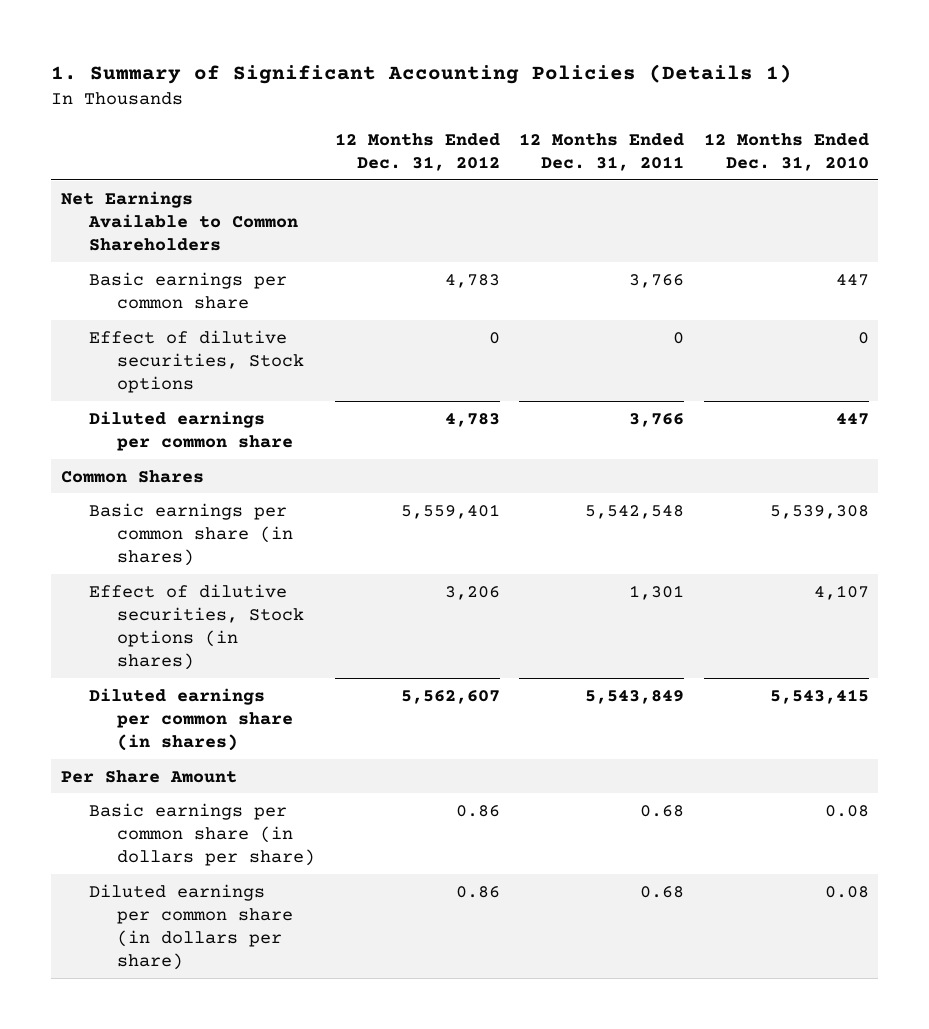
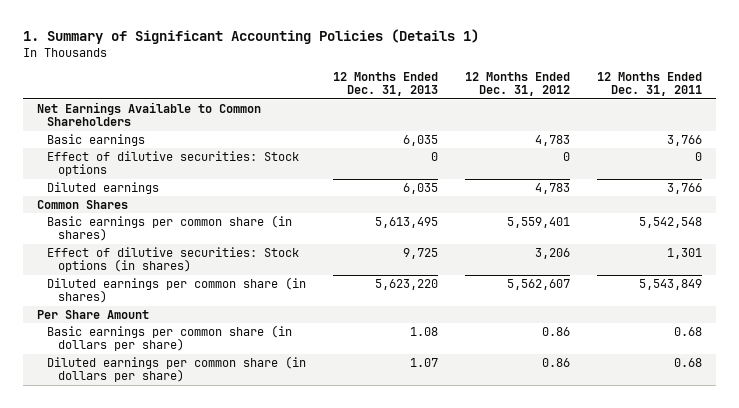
[703,132,869,171] 12 Months Ended Dec. 31, 2010 -> none
none -> [333,72,439,97] 12 Months Ended Dec. 31, 2013
[88,271,287,309] Basic earnings per common share -> [47,133,146,146] Basic earnings
[88,329,305,393] Effect of dilutive securities, Stock options -> [47,150,300,177] Effect of dilutive securities: Stock options
[88,410,294,451] Diluted earnings per common share -> [47,181,160,194] Diluted earnings
[88,583,305,670] Effect of dilutive securities, Stock options (in shares) -> [47,246,300,273] Effect of dilutive securities: Stock options (in shares)

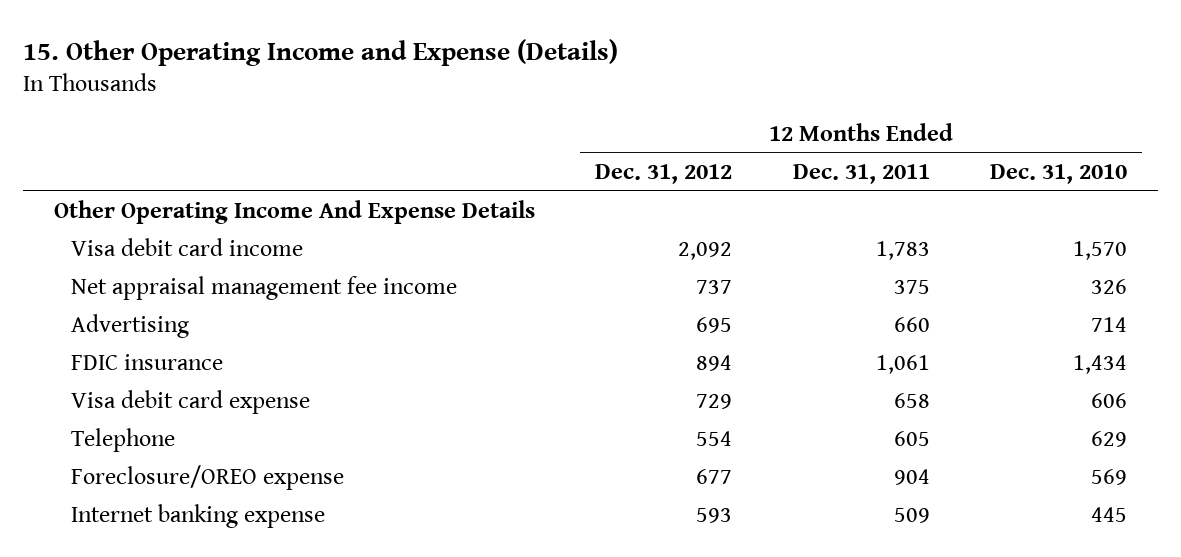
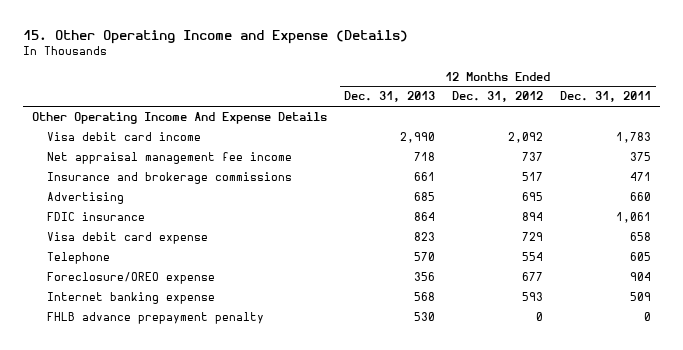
[990,164,1128,185] Dec. 31, 2010 -> none
none -> [343,91,435,103] Dec. 31, 2013
none -> [46,172,292,185] Insurance and brokerage commissions
none -> [46,312,264,325] FHLB advance prepayment penalty

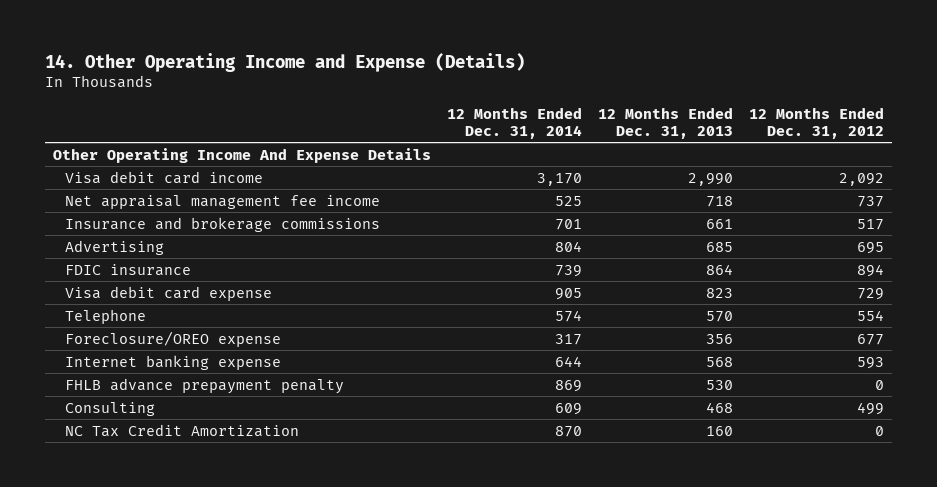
[23,30,409,45] 15. Other Operating Income and Expense (Details) -> [45,52,526,72] 14. Other Operating Income and Expense (Details)
[560,91,652,103] Dec. 31, 2011 -> none
none -> [447,106,583,139] 12 Months Ended Dec. 31, 2014
none -> [64,401,155,416] Consulting
none -> [64,423,299,437] NC Tax Credit Amortization

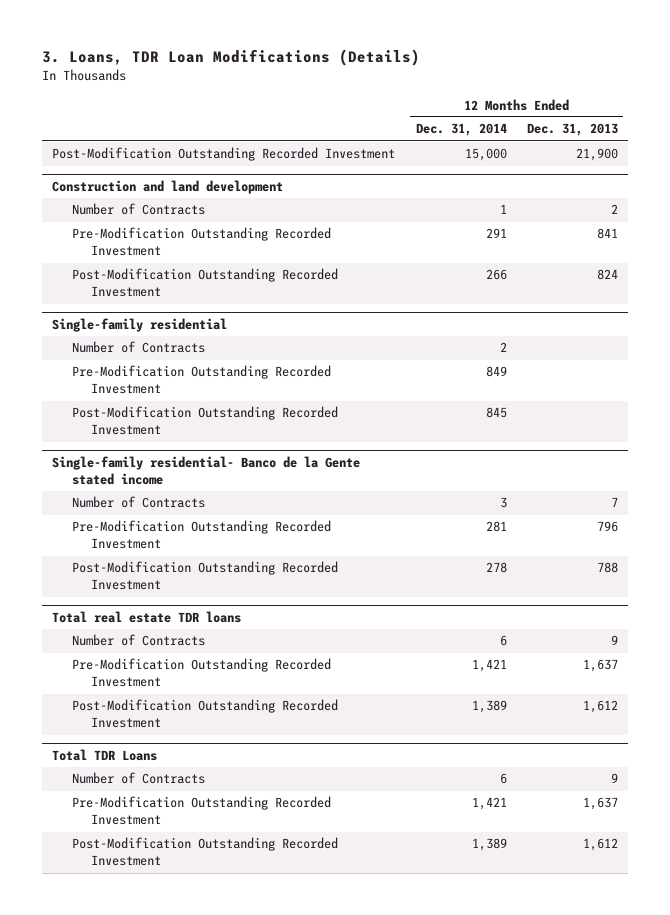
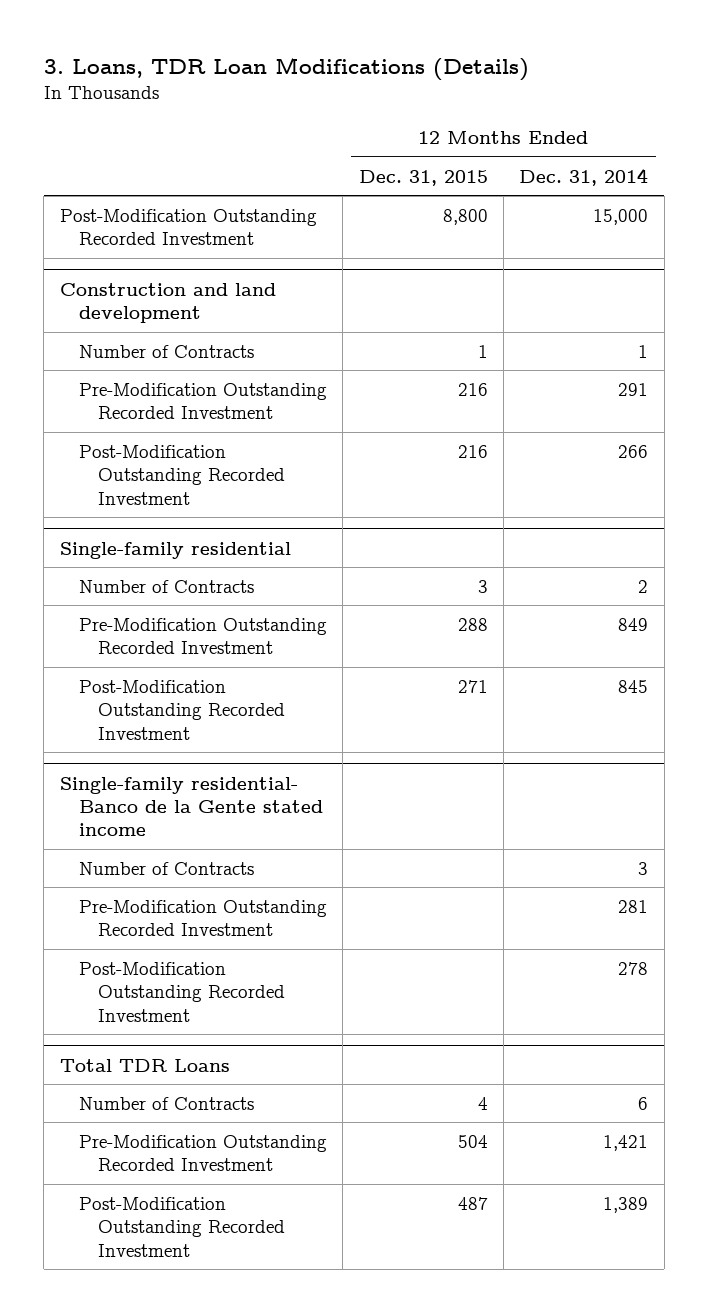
[527,123,619,137] Dec. 31, 2013 -> none
none -> [358,169,488,186] Dec. 31, 2015
[51,610,241,623] Total real estate TDR loans -> none
[71,634,205,647] Number of Contracts -> none
[71,658,331,688] Pre-Modification Outstanding Recorded Investment -> none
[71,699,338,729] Post-Modification Outstanding Recorded Investment -> none

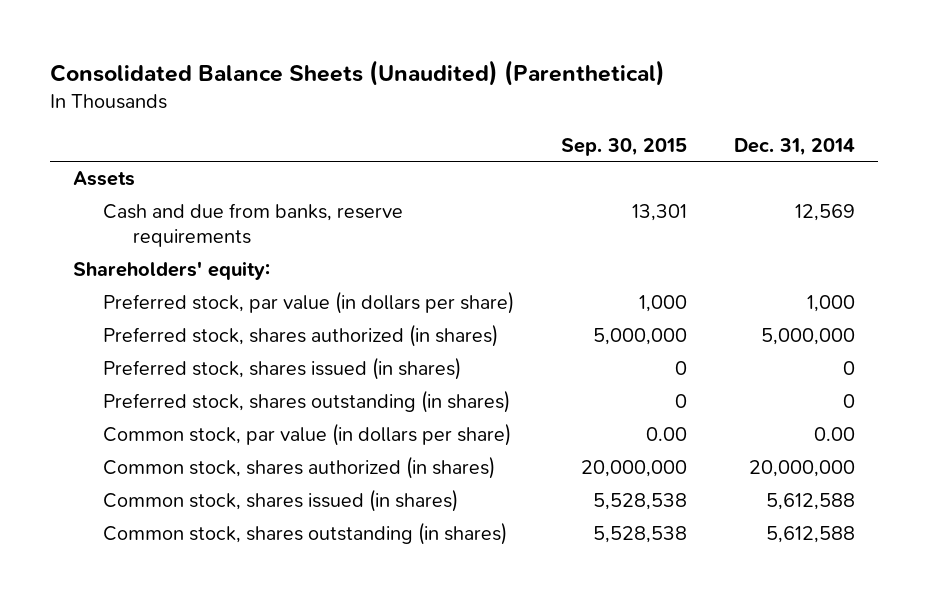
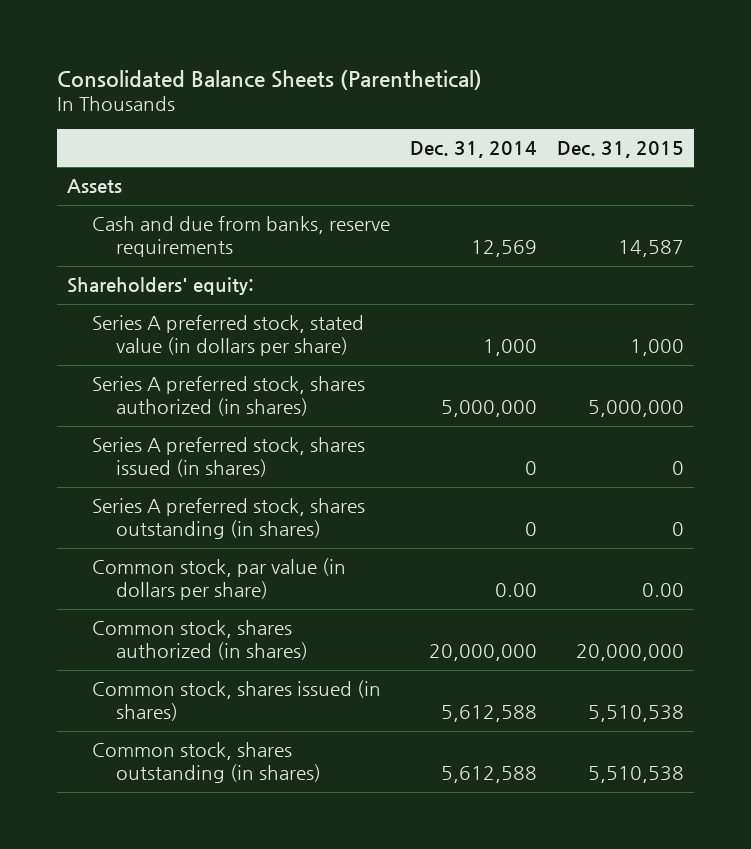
[49,59,665,86] Consolidated Balance Sheets (Unaudited) (Parenthetical) -> [57,69,483,90] Consolidated Balance Sheets (Parenthetical)
[560,137,687,156] Sep. 30, 2015 -> none
none -> [556,140,684,158] Dec. 31, 2015
[102,291,514,315] Preferred stock, par value (in dollars per share) -> [91,315,364,357] Series A preferred stock, stated value (in dollars per share)
[102,324,498,348] Preferred stock, shares authorized (in shares) -> [91,376,365,417] Series A preferred stock, shares authorized (in shares)
[102,357,461,381] Preferred stock, shares issued (in shares) -> [91,437,365,478] Series A preferred stock, shares issued (in shares)
[102,390,510,414] Preferred stock, shares outstanding (in shares) -> [91,498,365,540] Series A preferred stock, shares outstanding (in shares)

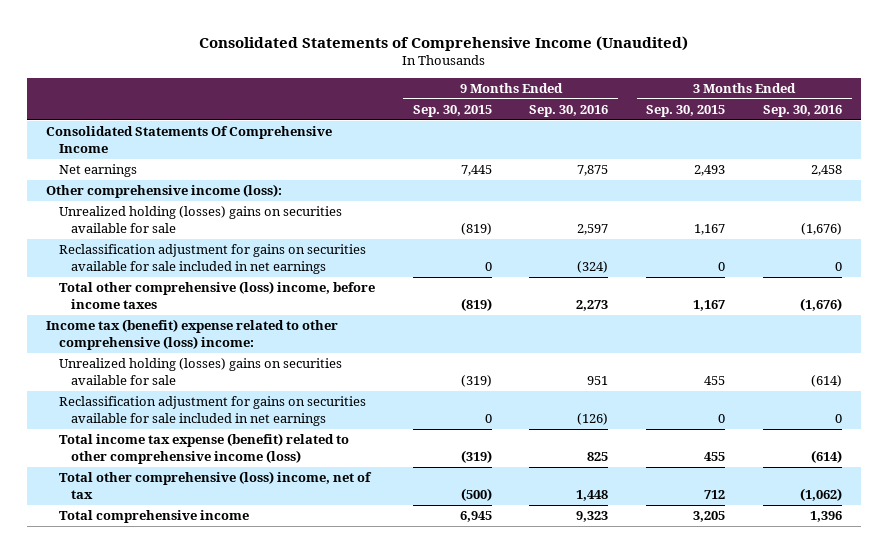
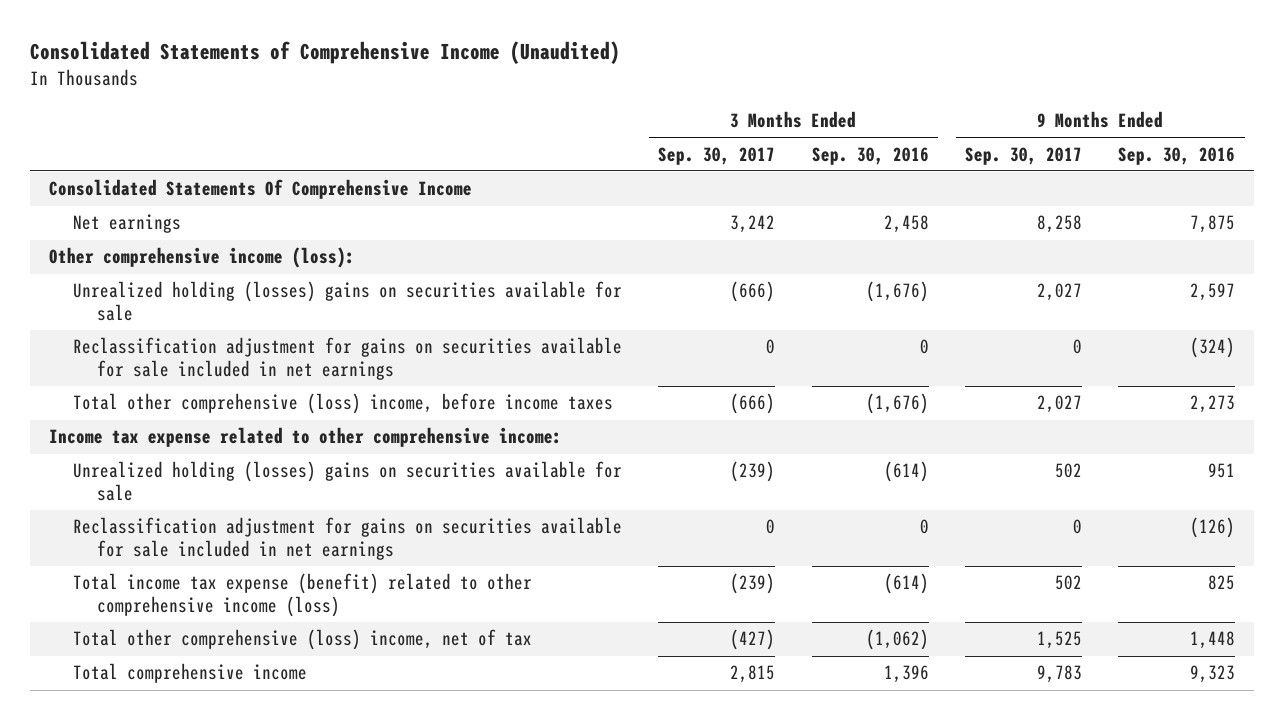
[412,105,492,118] Sep. 30, 2015 -> none
[646,105,726,118] Sep. 30, 2015 -> none
none -> [658,146,776,165] Sep. 30, 2017
none -> [965,146,1083,165] Sep. 30, 2017
[46,319,339,350] Income tax (benefit) expense related to other comprehensive (loss) income: -> [48,427,562,448] Income tax expense related to other comprehensive income:

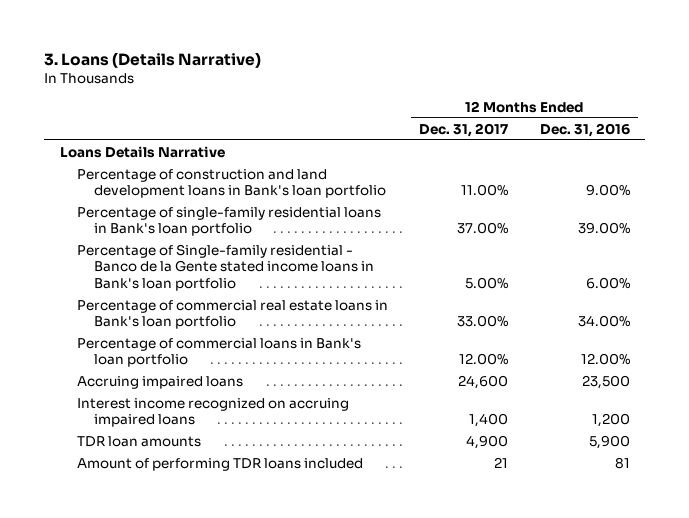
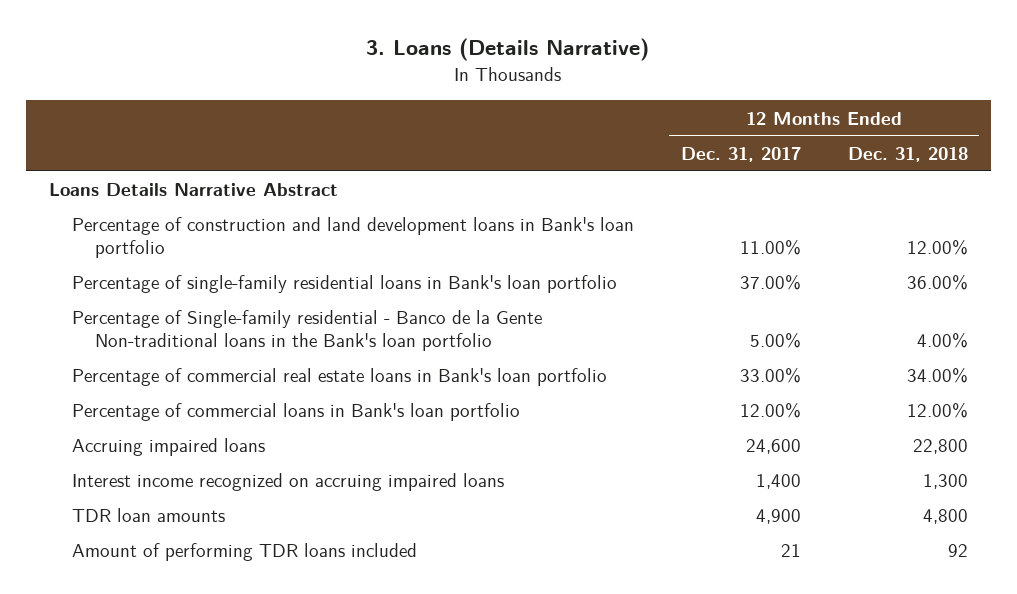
[539,122,630,137] Dec. 31, 2016 -> none
none -> [847,146,968,162] Dec. 31, 2018
[59,145,225,158] Loans Details Narrative -> [49,183,339,197] Loans Details Narrative Abstract
[76,243,374,291] Percentage of Single-family residential - Banco de la Gente stated income loans in Bank's loan portfolio -> [72,310,543,352] Percentage of Single-family residential - Banco de la Gente Non-traditional loans in the Bank's loan portfolio

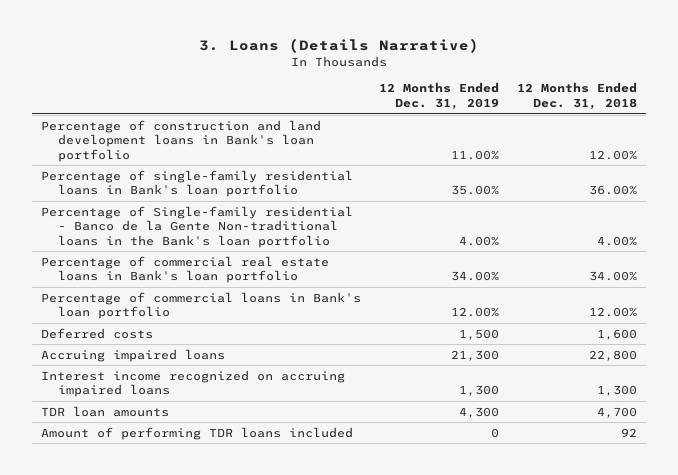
[680,146,801,162] Dec. 31, 2017 -> none
none -> [379,82,500,111] 12 Months Ended Dec. 31, 2019
[49,183,339,197] Loans Details Narrative Abstract -> none
none -> [41,327,154,339] Deferred costs
[922,509,968,525] 4,800 -> [596,406,637,418] 4,700

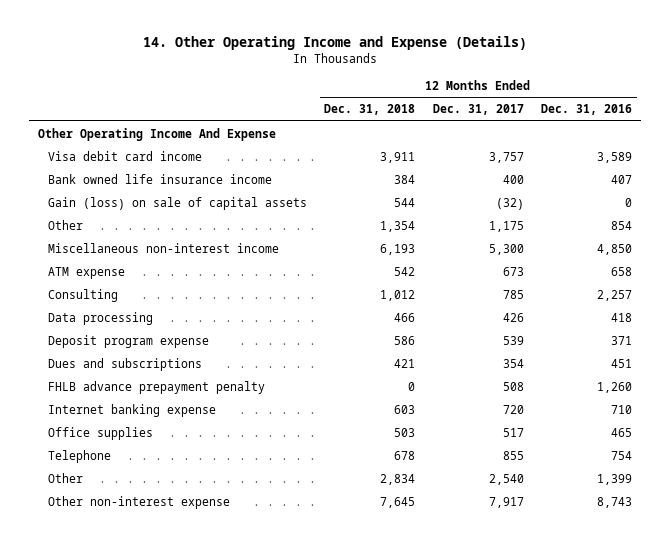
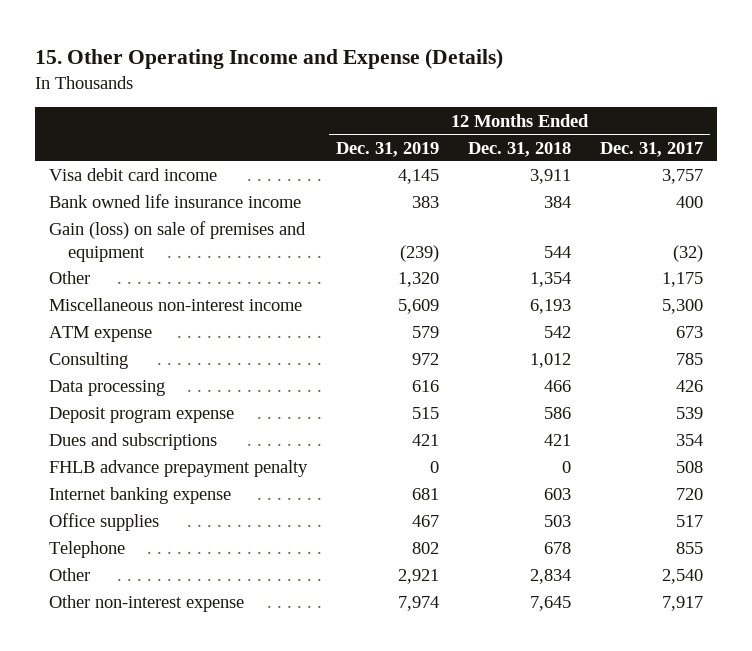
[142,35,527,50] 14. Other Operating Income and Expense (Details) -> [34,48,503,69] 15. Other Operating Income and Expense (Details)
[541,104,633,116] Dec. 31, 2016 -> none
none -> [336,141,440,157] Dec. 31, 2019
[37,127,276,141] Other Operating Income And Expense -> none
[47,196,307,210] Gain (loss) on sale of capital assets -> [49,221,307,262] Gain (loss) on sale of premises and equipment

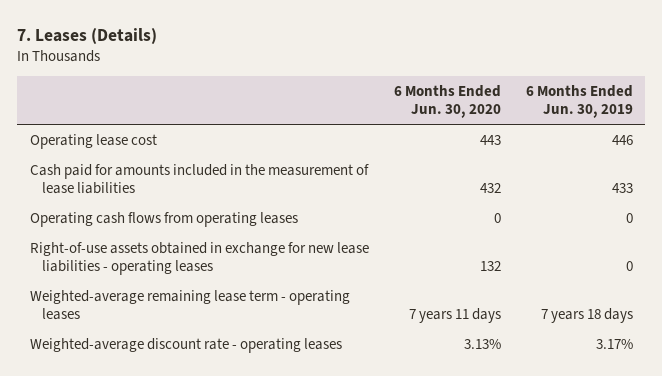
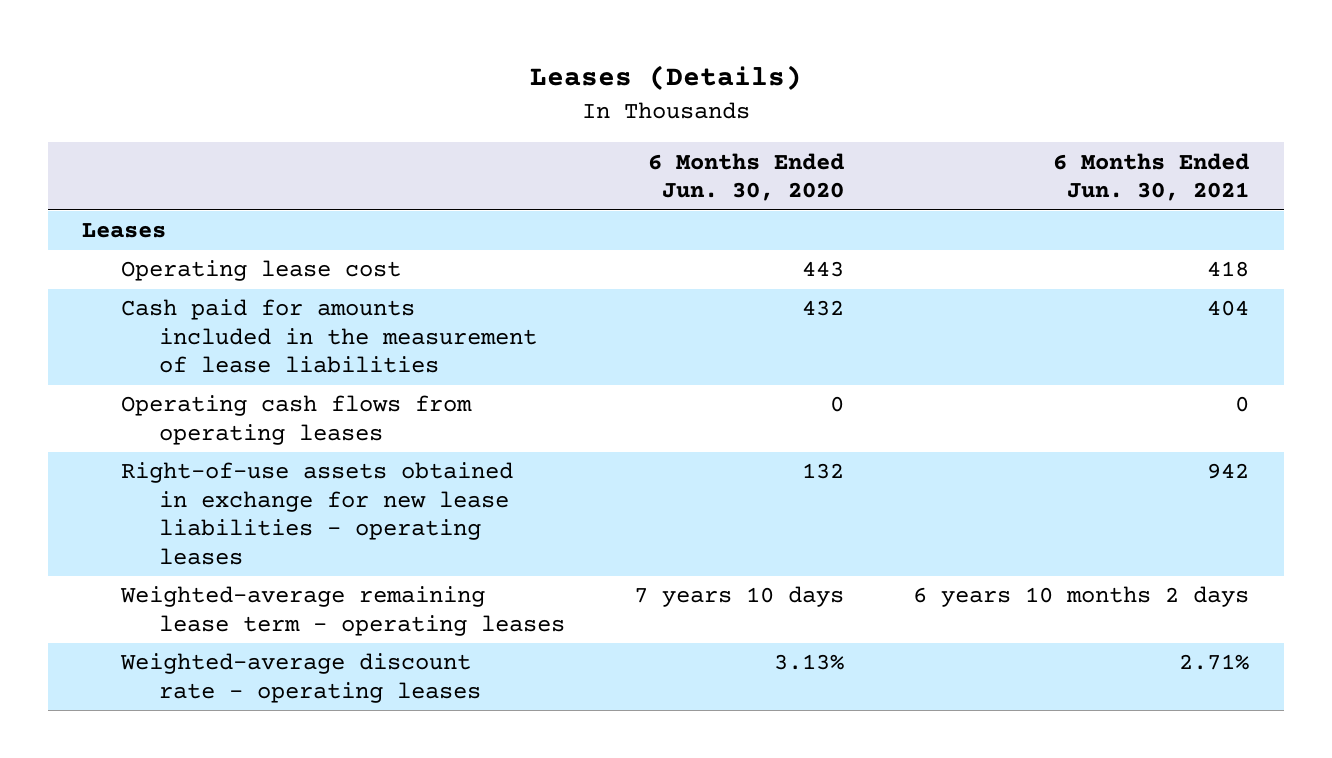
[17,27,158,44] 7. Leases (Details) -> [529,65,802,91] Leases (Details)
[525,85,633,119] 6 Months Ended Jun. 30, 2019 -> none
none -> [1053,152,1250,202] 6 Months Ended Jun. 30, 2021
none -> [82,223,167,239] Leases
[408,307,501,323] 7 years 11 days -> [634,586,845,608] 7 years 10 days

